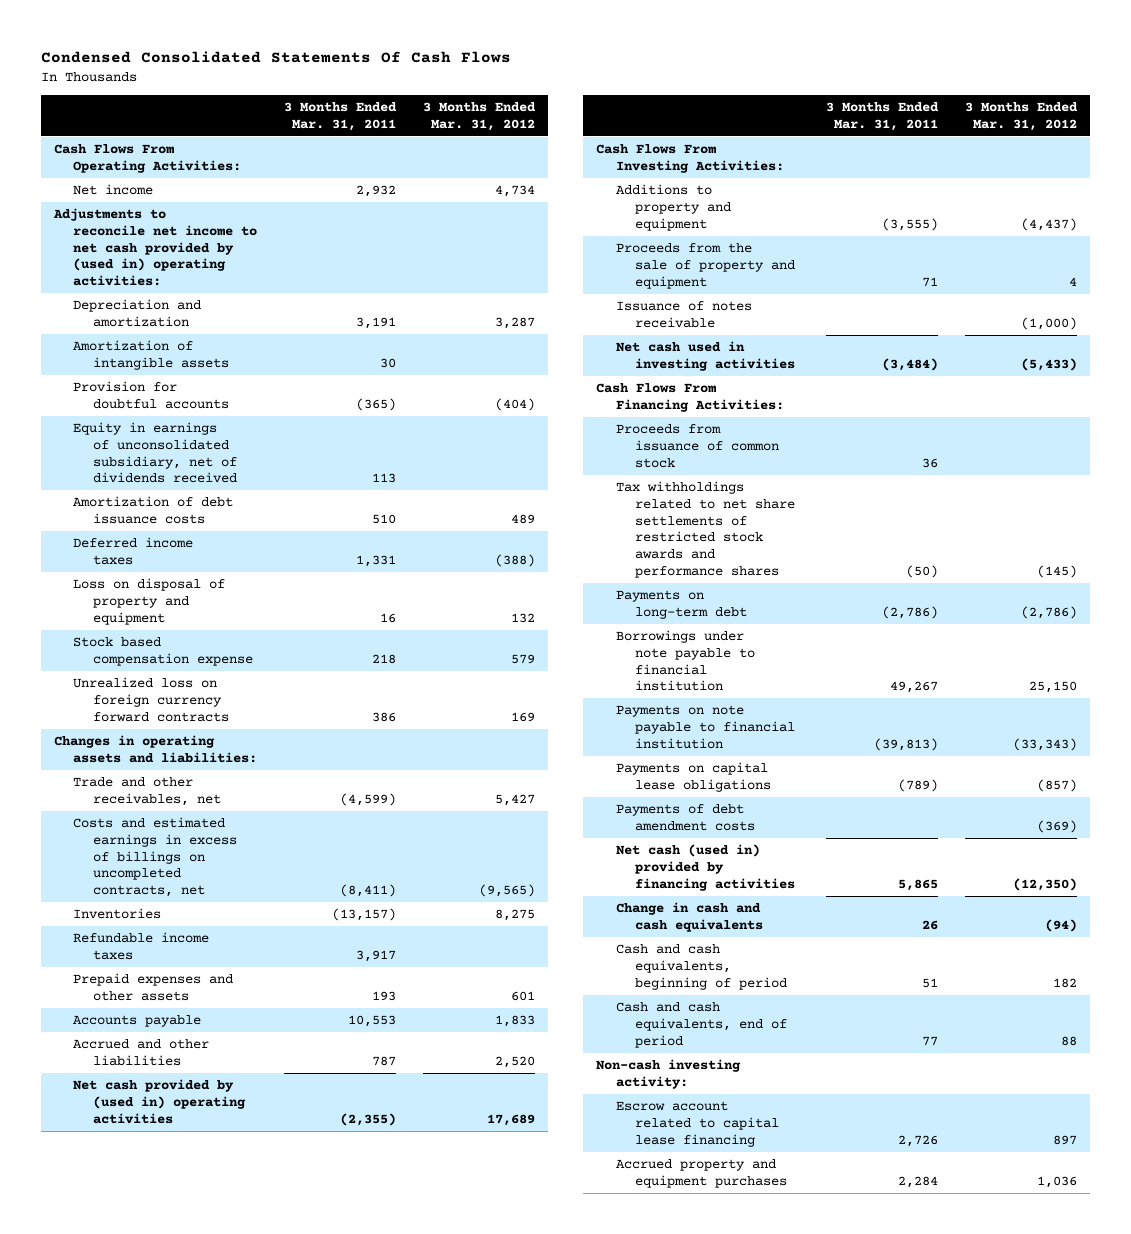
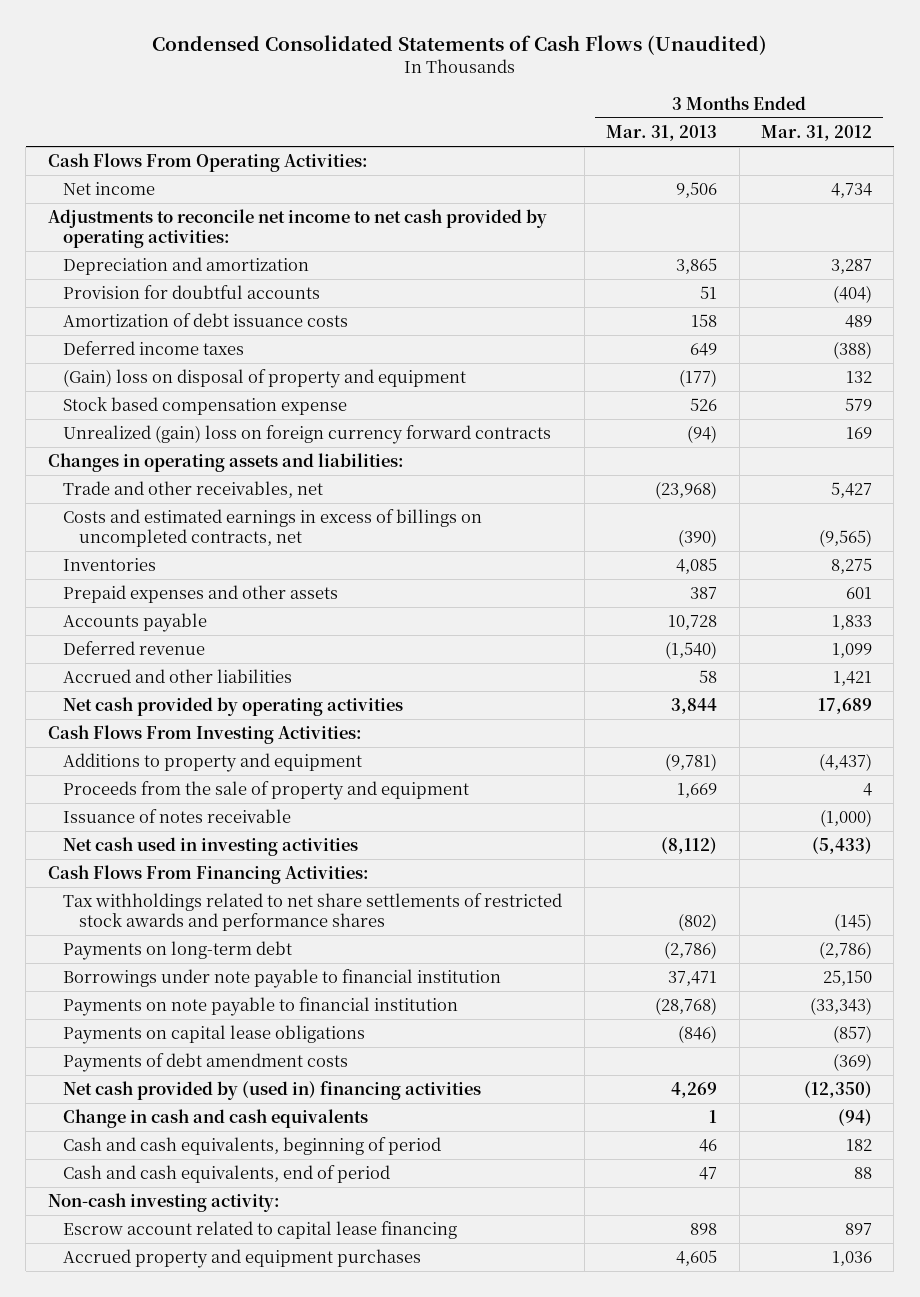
[40,51,511,64] Condensed Consolidated Statements Of Cash Flows -> [151,35,767,56] Condensed Consolidated Statements of Cash Flows (Unaudited)
[284,102,398,131] 3 Months Ended Mar. 31, 2011 -> none
none -> [606,124,718,141] Mar. 31, 2013
[53,208,258,286] Adjustments to reconcile net income to net cash provided by (used in) operating activities: -> [47,209,547,248] Adjustments to reconcile net income to net cash provided by operating activities:
[73,340,229,370] Amortization of intangible assets -> none
[73,422,237,484] Equity in earnings of unconsolidated subsidiary, net of dividends received -> none
[73,578,226,625] Loss on disposal of property and equipment -> [63,369,467,389] (Gain) loss on disposal of property and equipment
[73,677,229,722] Unrealized loss on foreign currency forward contracts -> [63,425,552,445] Unrealized (gain) loss on foreign currency forward contracts
[73,932,210,960] Refundable income taxes -> none
none -> [63,641,206,656] Deferred revenue
[494,1055,535,1068] 2,520 -> [833,671,873,687] 1,421
[73,1079,246,1124] Net cash provided by (used in) operating activities -> [63,697,404,717] Net cash provided by operating activities
[615,424,779,468] Proceeds from issuance of common stock -> none
[615,844,795,891] Net cash (used in) provided by financing activities -> [63,1081,482,1101] Net cash provided by (used in) financing activities

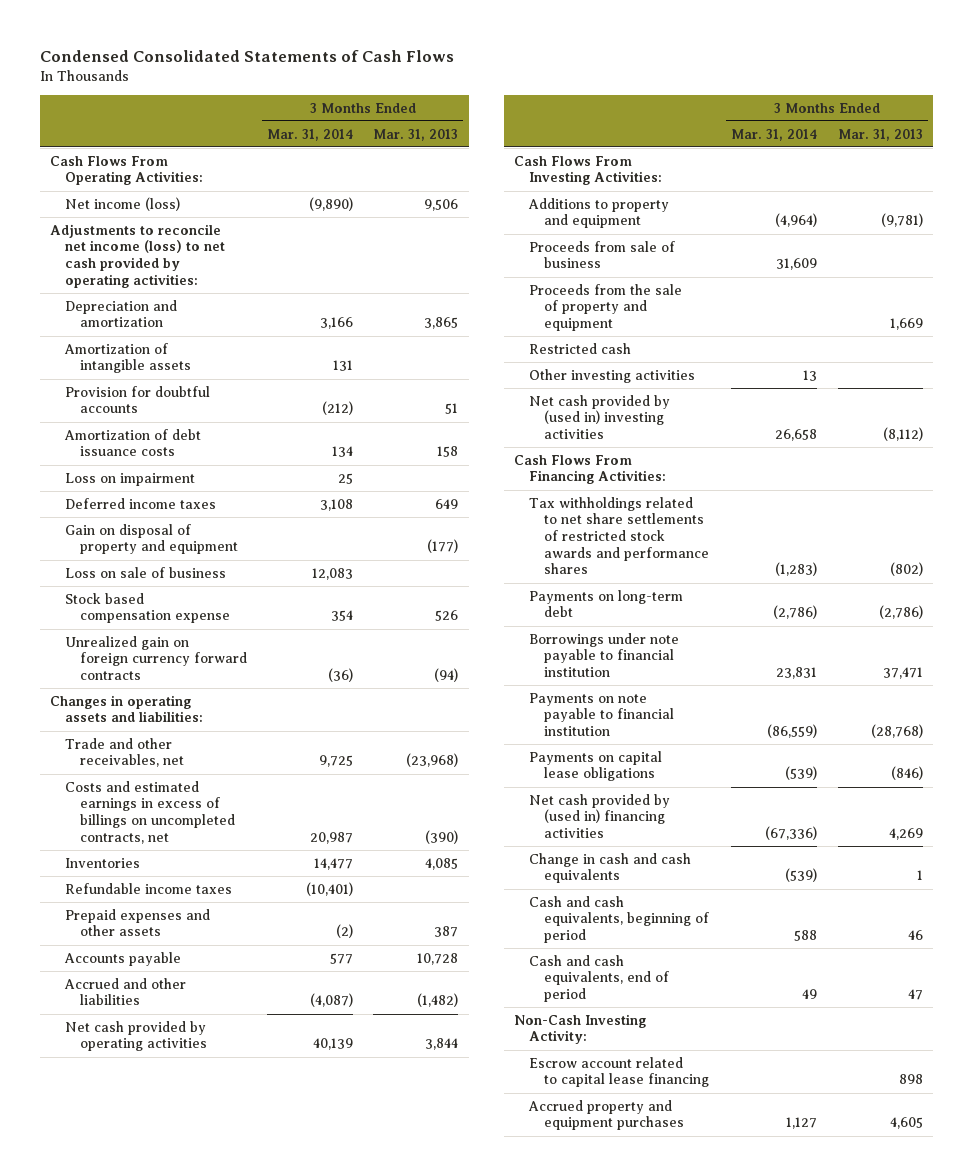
[151,35,767,56] Condensed Consolidated Statements of Cash Flows (Unaudited) -> [39,49,454,62] Condensed Consolidated Statements of Cash Flows
[761,124,873,141] Mar. 31, 2012 -> none
none -> [267,128,354,141] Mar. 31, 2014
[63,182,156,196] Net income -> [64,196,180,211] Net income (loss)
[47,209,547,248] Adjustments to reconcile net income to net cash provided by operating activities: -> [49,223,225,288] Adjustments to reconcile net income (loss) to net cash provided by operating activities:
none -> [63,342,191,374] Amortization of intangible assets
none -> [64,472,195,486] Loss on impairment
[63,369,467,389] (Gain) loss on disposal of property and equipment -> [64,523,238,555] Gain on disposal of property and equipment
none -> [64,566,226,578] Loss on sale of business
[63,425,552,445] Unrealized (gain) loss on foreign currency forward contracts -> [64,635,247,681] Unrealized gain on foreign currency forward contracts
none -> [64,882,232,894] Refundable income taxes
[63,641,206,656] Deferred revenue -> none
[699,670,718,684] 58 -> [417,993,459,1008] (1,482)
none -> [529,240,676,269] Proceeds from sale of business
[63,809,292,824] Issuance of notes receivable -> none
none -> [529,342,632,354] Restricted cash
none -> [529,368,696,383] Other investing activities
[63,837,359,857] Net cash used in investing activities -> [529,394,671,440] Net cash provided by (used in) investing activities
[63,1053,349,1073] Payments of debt amendment costs -> none
[47,1193,280,1213] Non-cash investing activity: -> [514,1013,647,1045] Non-Cash Investing Activity:

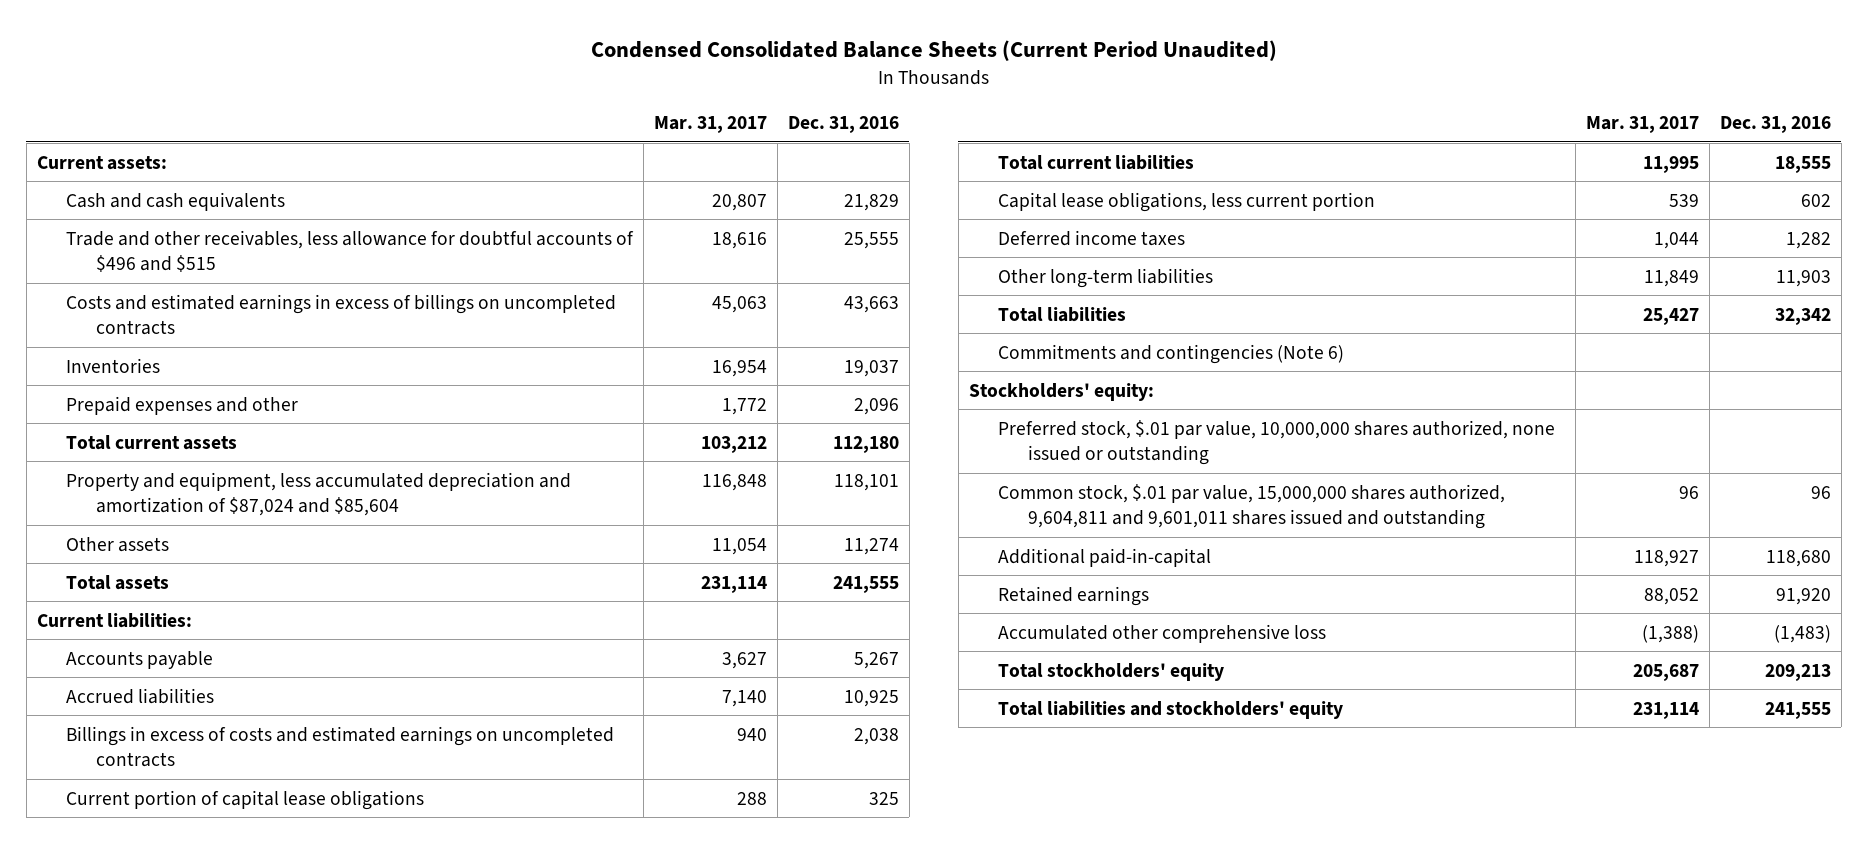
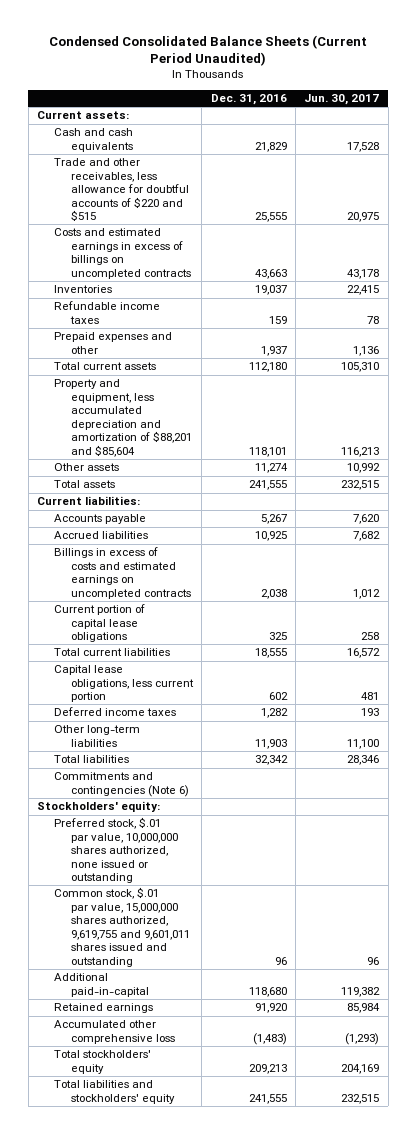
[654,115,768,133] Mar. 31, 2017 -> none
none -> [304,93,380,105] Jun. 30, 2017
[66,229,635,273] Trade and other receivables, less allowance for doubtful accounts of $496 and $515 -> [54,158,190,222] Trade and other receivables, less allowance for doubtful accounts of $220 and $515
none -> [54,301,161,324] Refundable income taxes
[853,397,899,415] 2,096 -> [260,345,287,356] 1,937
[66,471,572,517] Property and equipment, less accumulated depreciation and amortization of $87,024 and $85,604 -> [54,379,193,457] Property and equipment, less accumulated depreciation and amortization of $88,201 and $85,604
[998,483,1506,530] Common stock, $.01 par value, 15,000,000 shares authorized, 9,604,811 and 9,601,011 shares issued and outstanding -> [54,887,191,967] Common stock, $.01 par value, 15,000,000 shares authorized, 9,619,755 and 9,601,011 shares issued and outstanding

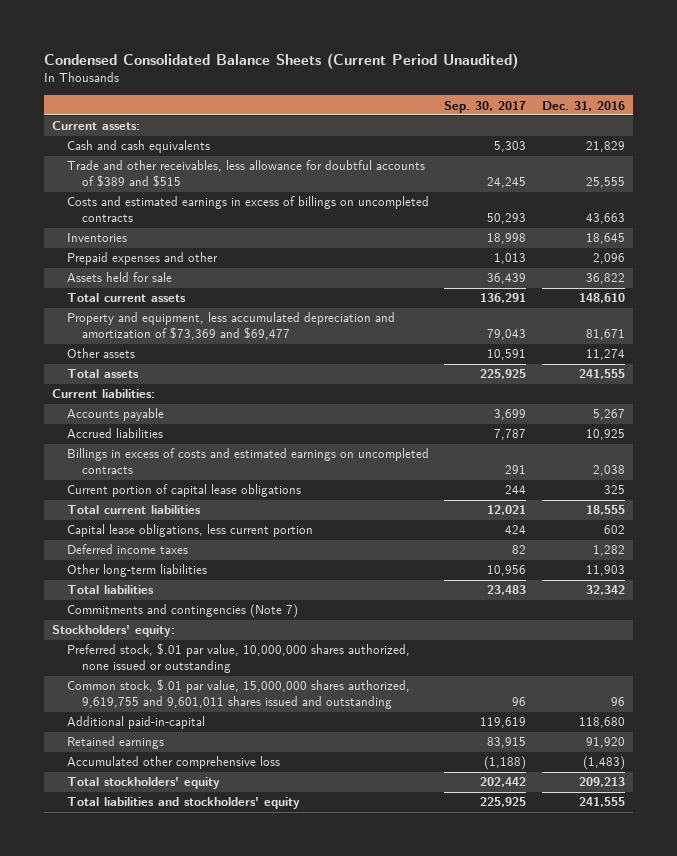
[304,93,380,105] Jun. 30, 2017 -> none
none -> [444,100,527,113] Sep. 30, 2017
[54,158,190,222] Trade and other receivables, less allowance for doubtful accounts of $220 and $515 -> [66,160,425,188] Trade and other receivables, less allowance for doubtful accounts of $389 and $515
[54,301,161,324] Refundable income taxes -> none
[254,285,287,296] 19,037 -> [585,233,625,245] 18,645
[260,345,287,356] 1,937 -> [592,253,625,265] 2,096
none -> [66,272,172,283] Assets held for sale
[248,362,287,373] 112,180 -> [578,293,625,304] 148,610
[54,379,193,457] Property and equipment, less accumulated depreciation and amortization of $88,201 and $85,604 -> [66,312,395,341] Property and equipment, less accumulated depreciation and amortization of $73,369 and $69,477
[248,446,287,457] 118,101 -> [585,329,625,341] 81,671
[54,772,190,797] Commitments and contingencies (Note 6) -> [66,604,298,619] Commitments and contingencies (Note 7)

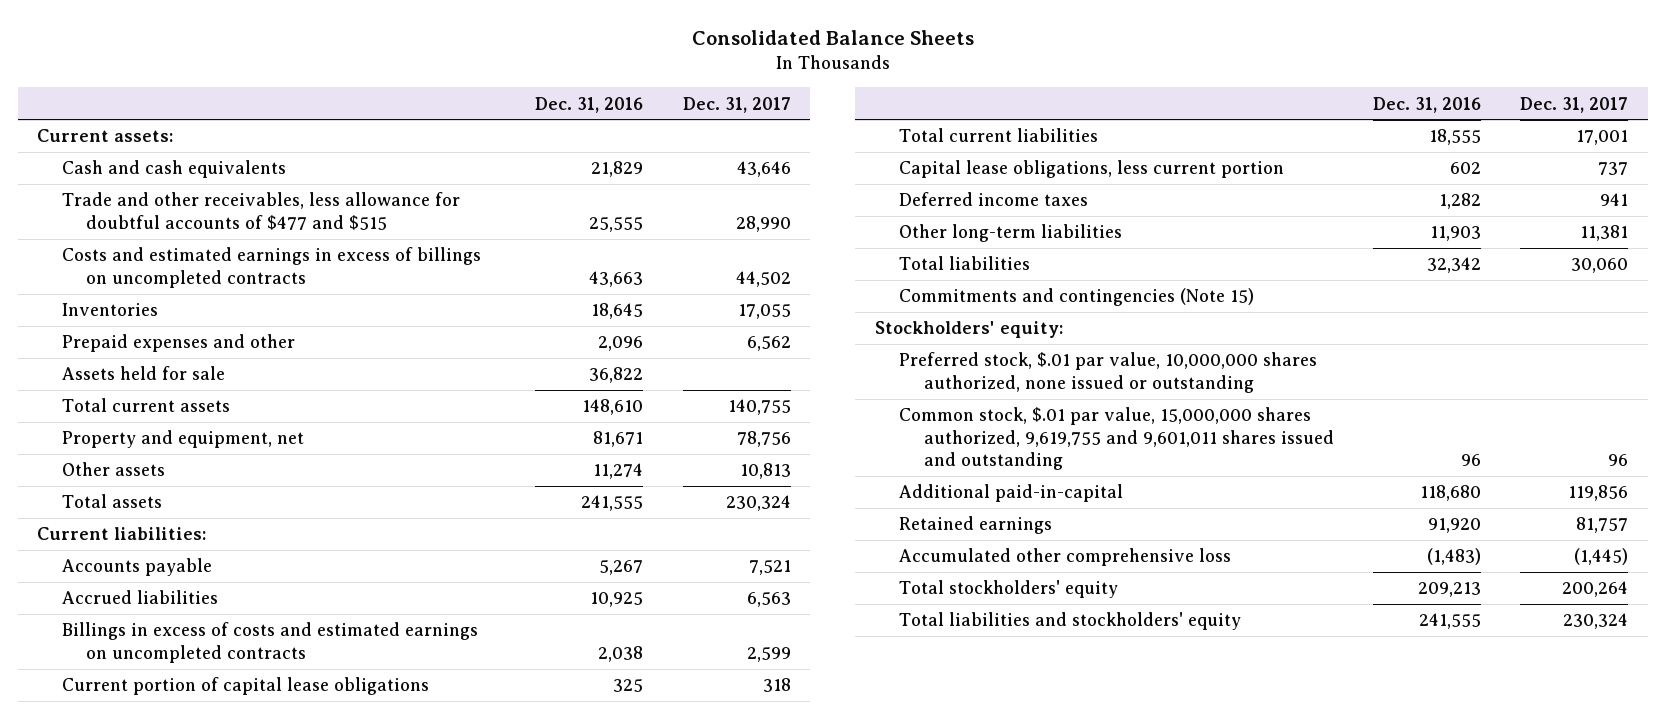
[44,52,519,69] Condensed Consolidated Balance Sheets (Current Period Unaudited) -> [691,30,974,46] Consolidated Balance Sheets
[444,100,527,113] Sep. 30, 2017 -> none
none -> [682,96,791,113] Dec. 31, 2017
[66,160,425,188] Trade and other receivables, less allowance for doubtful accounts of $389 and $515 -> [61,192,460,230] Trade and other receivables, less allowance for doubtful accounts of $477 and $515
[66,312,395,341] Property and equipment, less accumulated depreciation and amortization of $73,369 and $69,477 -> [61,430,304,449] Property and equipment, net
[66,604,298,619] Commitments and contingencies (Note 7) -> [899,288,1255,307] Commitments and contingencies (Note 15)

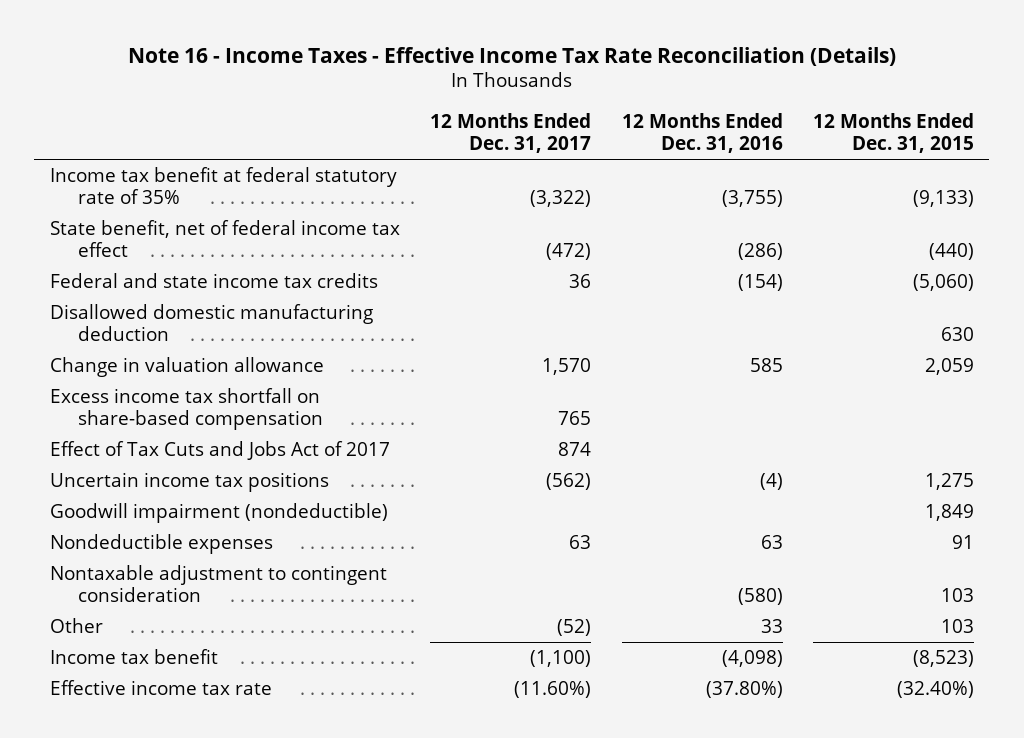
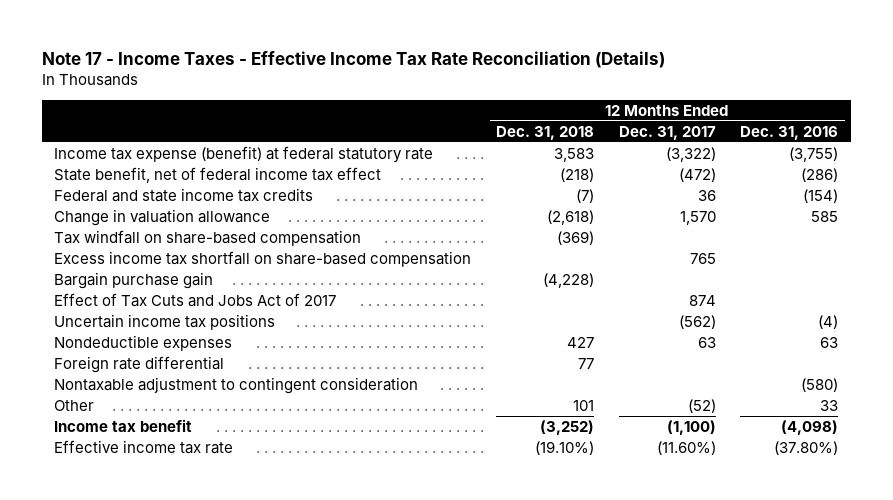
[127,46,896,66] Note 16 - Income Taxes - Effective Income Tax Rate Reconciliation (Details) -> [41,50,665,68] Note 17 - Income Taxes - Effective Income Tax Rate Reconciliation (Details)
[813,112,975,154] 12 Months Ended Dec. 31, 2015 -> none
none -> [495,125,594,140] Dec. 31, 2018
[49,167,397,205] Income tax benefit at federal statutory rate of 35% -> [54,145,434,163] Income tax expense (benefit) at federal statutory rate
[49,304,373,342] Disallowed domestic manufacturing deduction -> none
none -> [54,229,362,246] Tax windfall on share-based compensation
none -> [54,271,214,289] Bargain purchase gain
[49,503,388,524] Goodwill impairment (nondeductible) -> none
none -> [54,355,225,373] Foreign rate differential

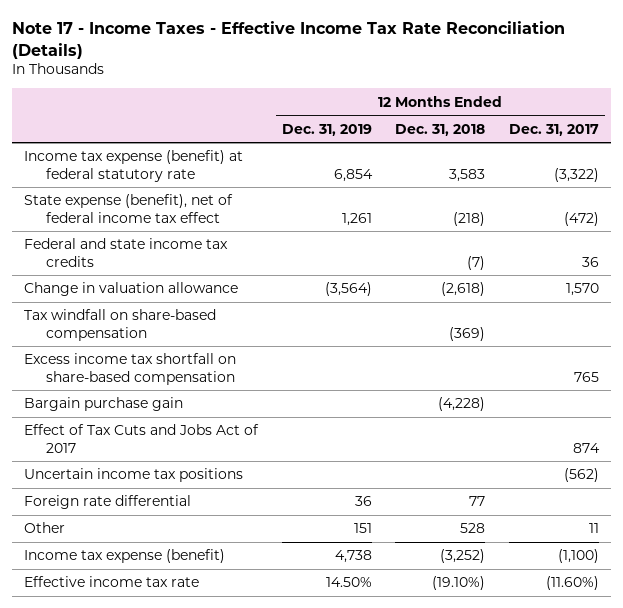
[740,125,839,140] Dec. 31, 2016 -> none
none -> [281,123,372,136] Dec. 31, 2019
[54,166,382,183] State benefit, net of federal income tax effect -> [24,194,234,223] State expense (benefit), net of federal income tax effect
[54,334,233,351] Nondeductible expenses -> none
[54,376,419,394] Nontaxable adjustment to contingent consideration -> none
[572,399,594,411] 101 -> [460,523,486,534] 528
[687,398,716,413] (52) -> [588,523,599,534] 11
[54,418,193,432] Income tax benefit -> [24,549,226,564] Income tax expense (benefit)

